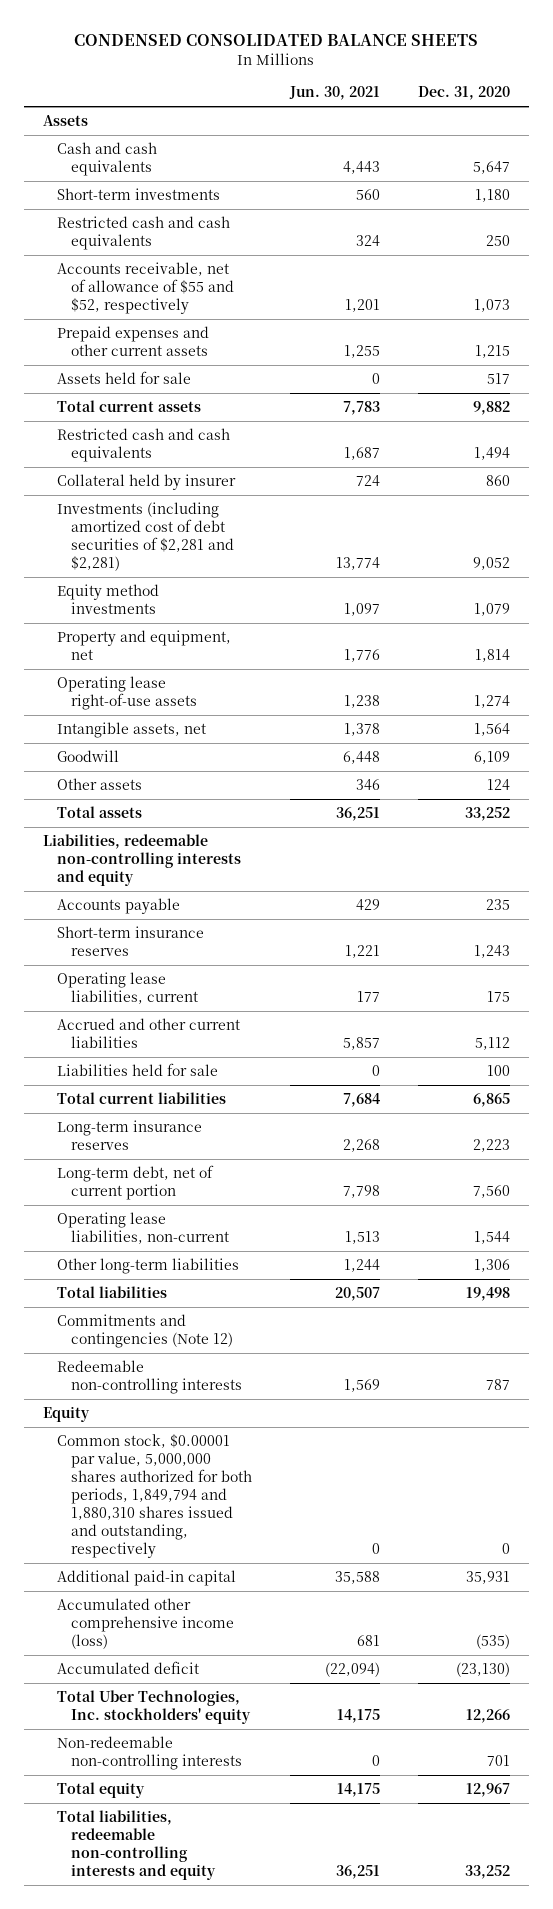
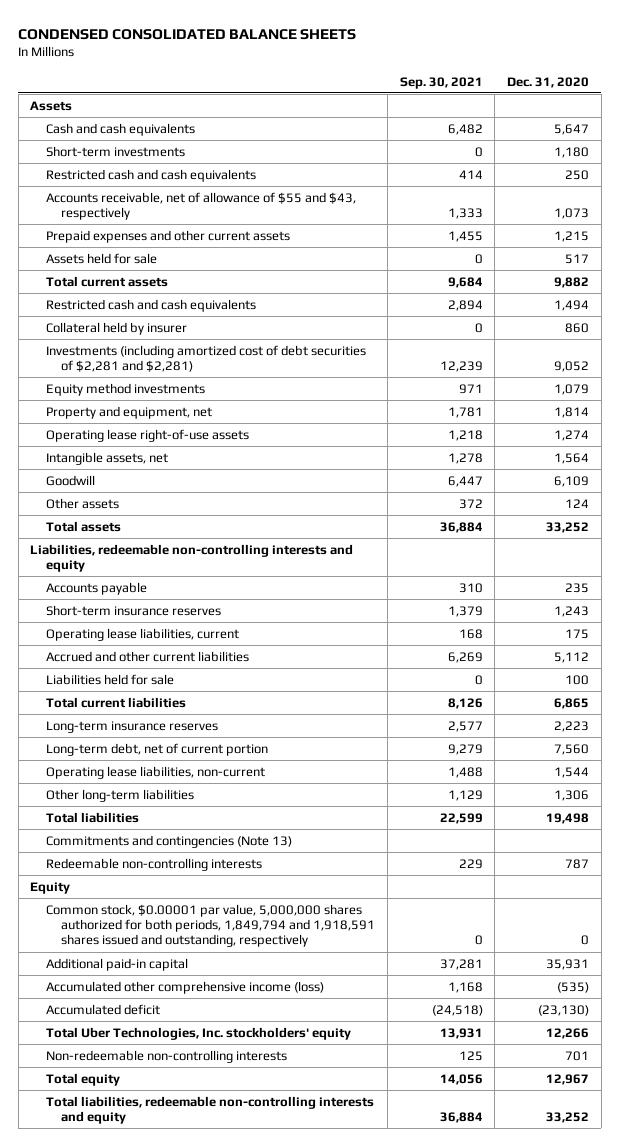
[288,86,380,101] Jun. 30, 2021 -> none
none -> [399,76,483,89] Sep. 30, 2021
[56,261,234,315] Accounts receivable, net of allowance of $55 and $52, respectively -> [45,191,356,221] Accounts receivable, net of allowance of $55 and $43, respectively
[56,1313,233,1348] Commitments and contingencies (Note 12) -> [45,834,292,848] Commitments and contingencies (Note 13)
[56,1433,252,1559] Common stock, $0.00001 par value, 5,000,000 shares authorized for both periods, 1,849,794 and 1,880,310 shares issued and outstanding, respectively -> [45,903,376,948] Common stock, $0.00001 par value, 5,000,000 shares authorized for both periods, 1,849,794 and 1,918,591 shares issued and outstanding, respectively

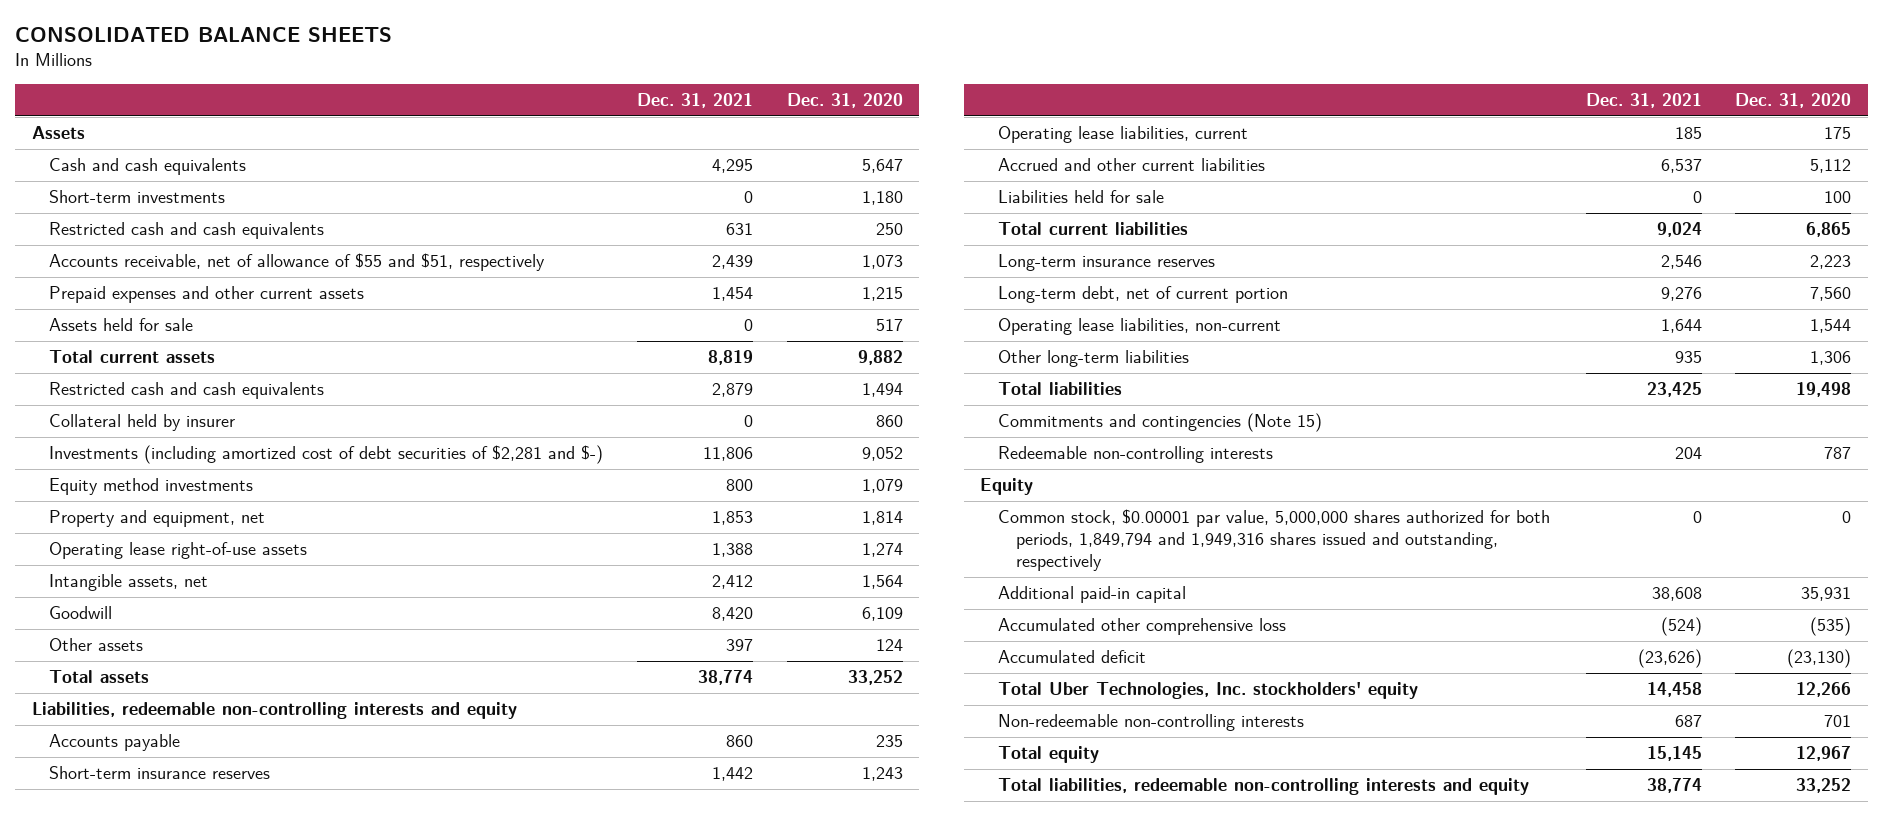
[18,28,357,40] CONDENSED CONSOLIDATED BALANCE SHEETS -> [14,27,392,43] CONSOLIDATED BALANCE SHEETS
[399,76,483,89] Sep. 30, 2021 -> none
none -> [636,92,753,108] Dec. 31, 2021
[45,191,356,221] Accounts receivable, net of allowance of $55 and $43, respectively -> [49,253,546,272] Accounts receivable, net of allowance of $55 and $51, respectively
[45,344,366,373] Investments (including amortized cost of debt securities of $2,281 and $2,281) -> [49,445,604,465] Investments (including amortized cost of debt securities of $2,281 and $-)
[45,834,292,848] Commitments and contingencies (Note 13) -> [998,413,1323,433] Commitments and contingencies (Note 15)
[45,903,376,948] Common stock, $0.00001 par value, 5,000,000 shares authorized for both periods, 1,849,794 and 1,918,591 shares issued and outstanding, respectively -> [998,509,1551,572] Common stock, $0.00001 par value, 5,000,000 shares authorized for both periods, 1,849,794 and 1,949,316 shares issued and outstanding, respectively
[45,980,324,994] Accumulated other comprehensive income (loss) -> [998,618,1287,636] Accumulated other comprehensive loss

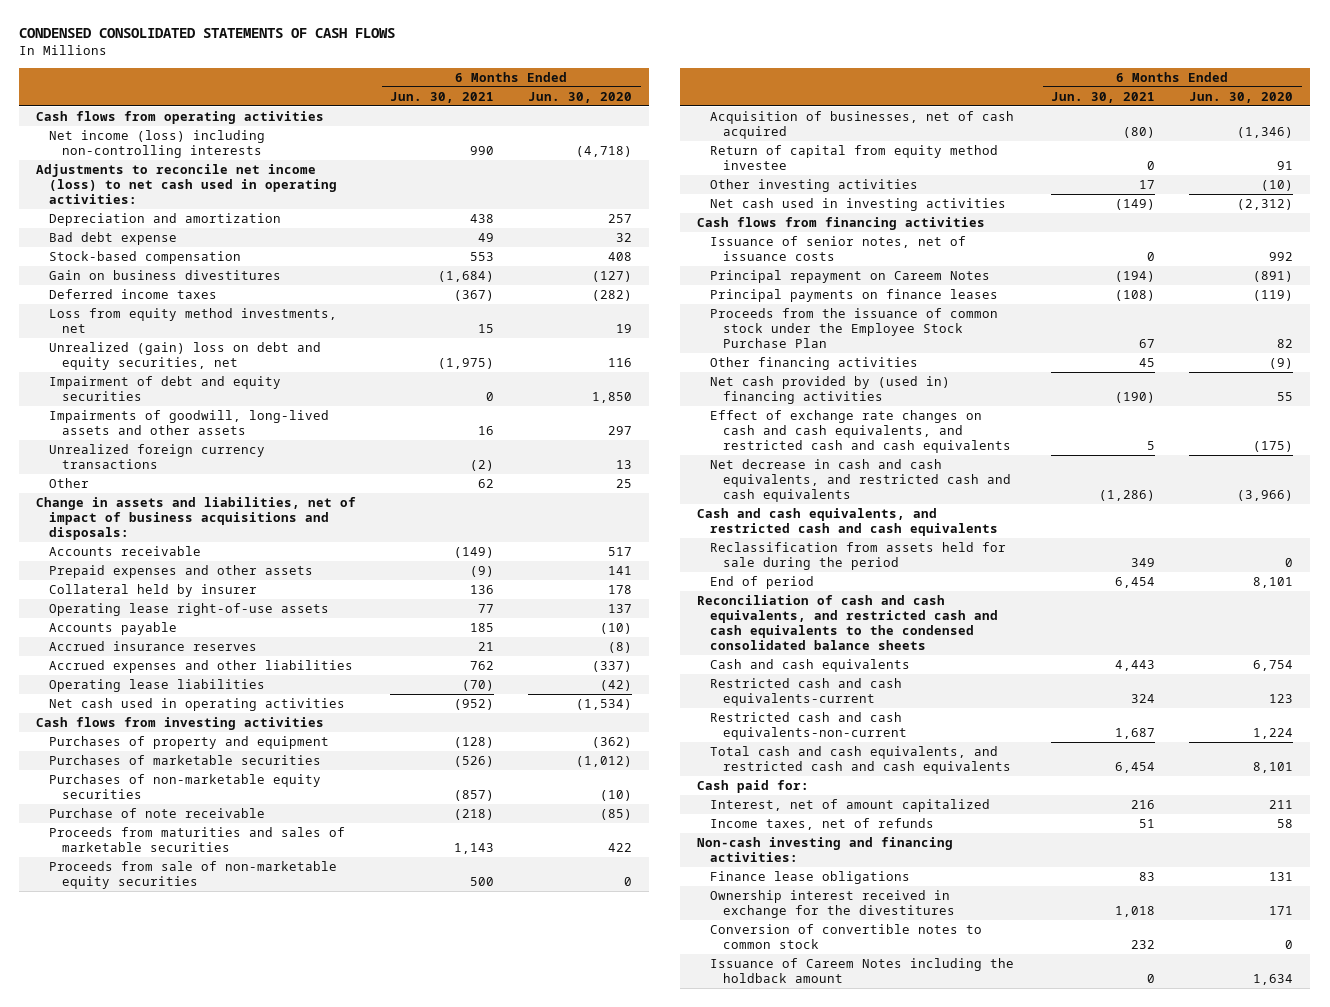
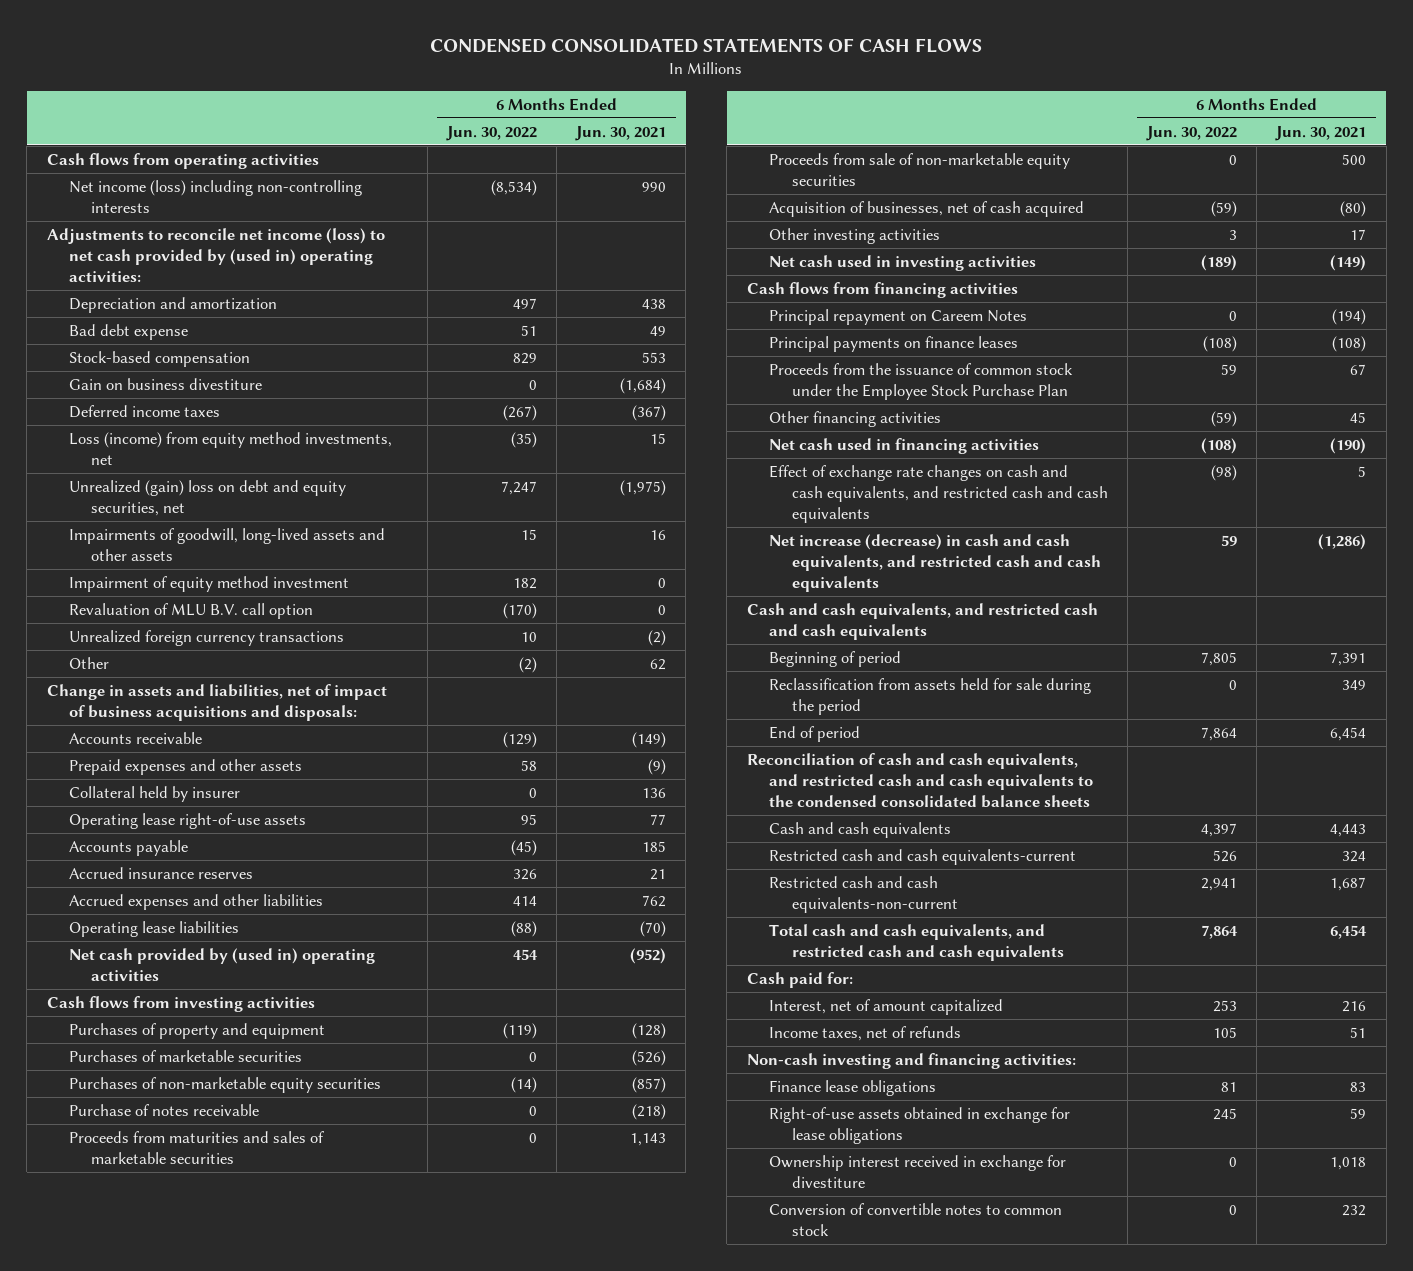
[528,91,633,103] Jun. 30, 2020 -> none
none -> [445,125,537,141] Jun. 30, 2022
[36,164,338,204] Adjustments to reconcile net income (loss) to net cash used in operating activities: -> [46,227,385,282] Adjustments to reconcile net income (loss) to net cash provided by (used in) operating activities:
[49,270,282,281] Gain on business divestitures -> [68,377,262,390] Gain on business divestiture
[49,308,338,333] Loss from equity method investments, net -> [68,431,392,465] Loss (income) from equity method investments, net
[49,376,282,401] Impairment of debt and equity securities -> none
none -> [68,575,349,592] Impairment of equity method investment
none -> [68,602,313,619] Revaluation of MLU B.V. call option
[49,698,346,712] Net cash used in operating activities -> [68,947,375,981] Net cash provided by (used in) operating activities
[49,808,266,819] Purchase of note receivable -> [68,1103,259,1116] Purchase of notes receivable
[710,145,999,170] Return of capital from equity method investee -> none
[710,236,967,261] Issuance of senior notes, net of issuance costs -> none
[710,376,951,404] Net cash provided by (used in) financing activities -> [769,437,1040,454] Net cash used in financing activities
[710,459,1011,502] Net decrease in cash and cash equivalents, and restricted cash and cash equivalents -> [769,533,1101,592] Net increase (decrease) in cash and cash equivalents, and restricted cash and cash equivalents
none -> [769,650,902,667] Beginning of period
none -> [769,1106,1071,1144] Right-of-use assets obtained in exchange for lease obligations
[710,890,955,918] Ownership interest received in exchange for the divestitures -> [769,1154,1067,1188] Ownership interest received in exchange for divestiture
[710,958,1015,983] Issuance of Careem Notes including the holdback amount -> none

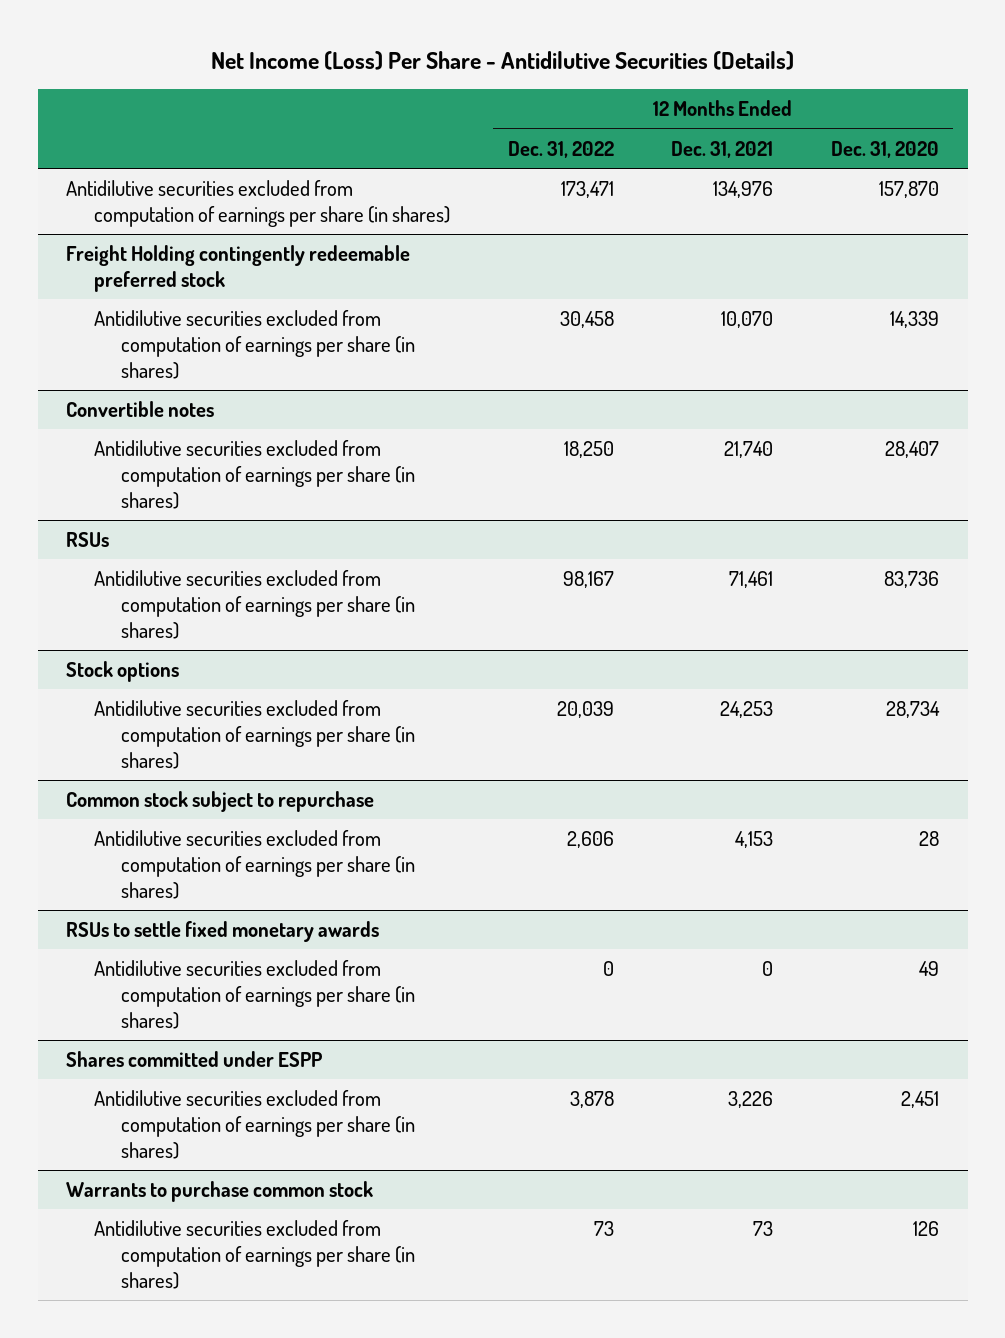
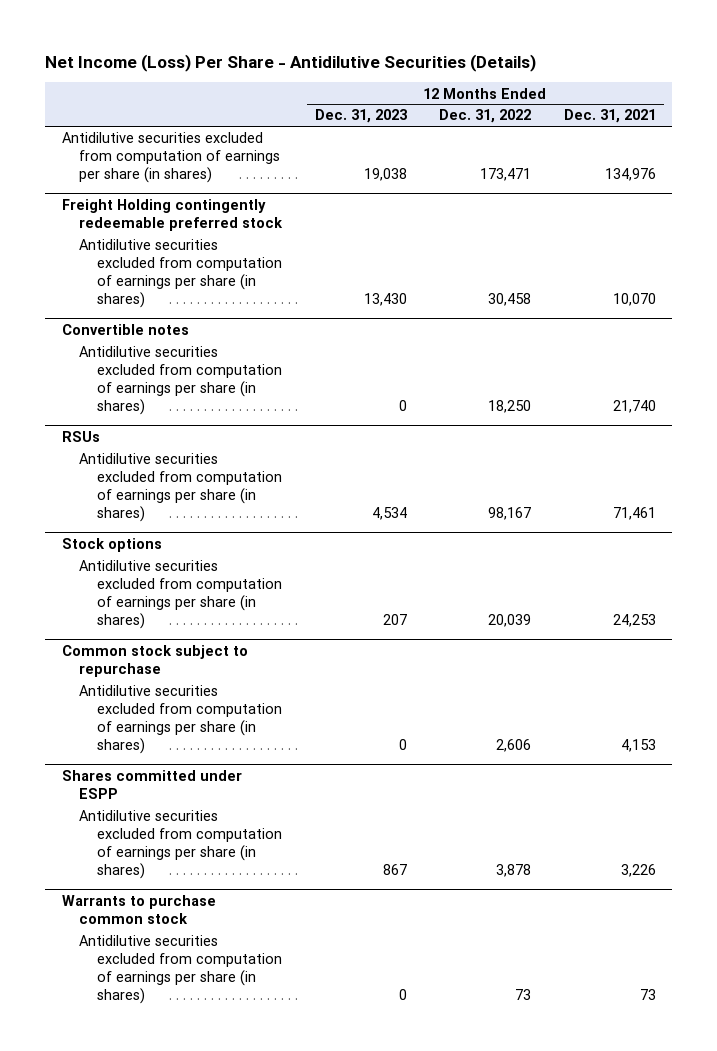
[830,140,939,158] Dec. 31, 2020 -> none
none -> [314,109,407,124] Dec. 31, 2023
[66,921,380,943] RSUs to settle fixed monetary awards -> none
[93,960,416,1029] Antidilutive securities excluded from computation of earnings per share (in shares) -> none

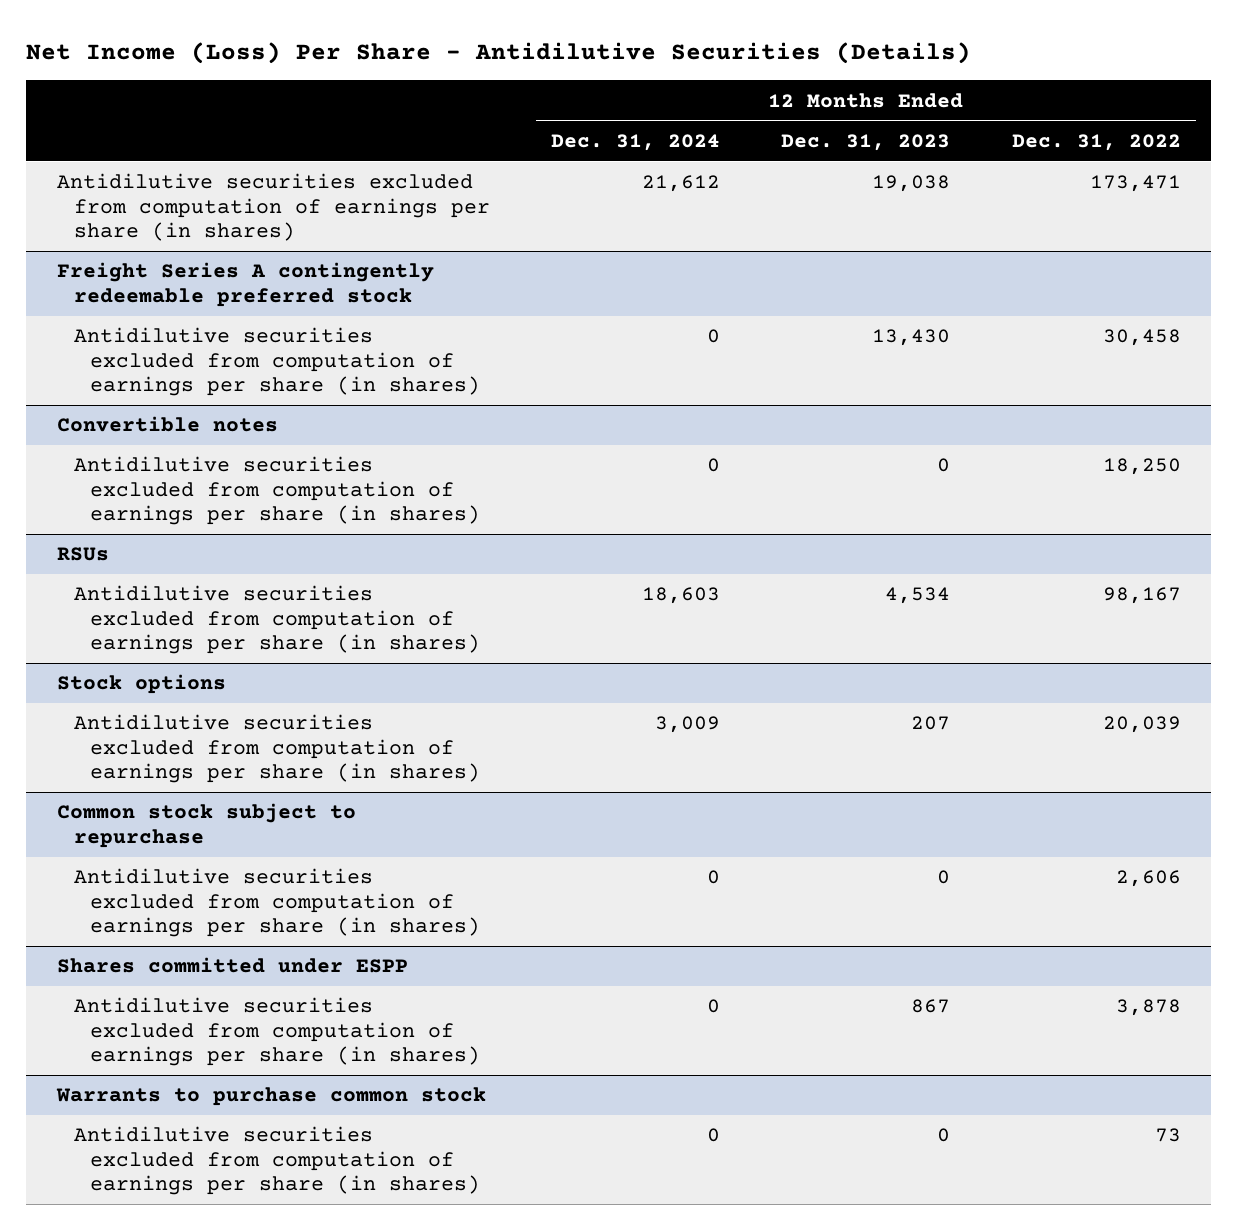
[563,109,656,124] Dec. 31, 2021 -> none
none -> [550,133,720,151] Dec. 31, 2024
[61,199,284,232] Freight Holding contingently redeemable preferred stock -> [56,262,434,307] Freight Series A contingently redeemable preferred stock

